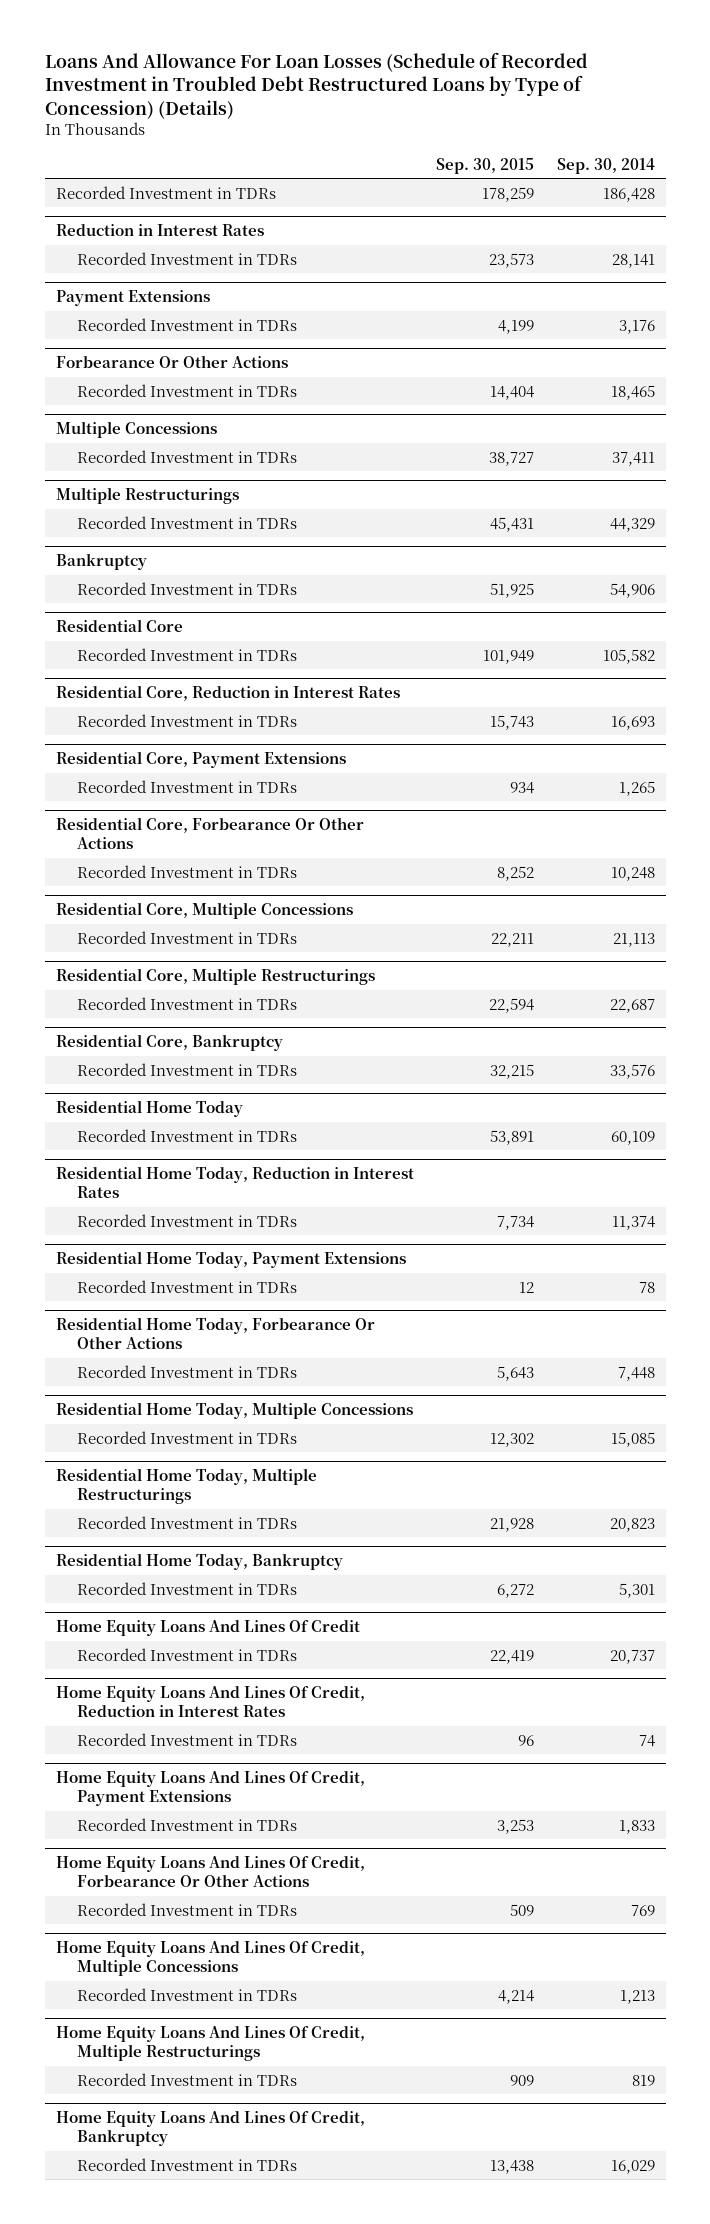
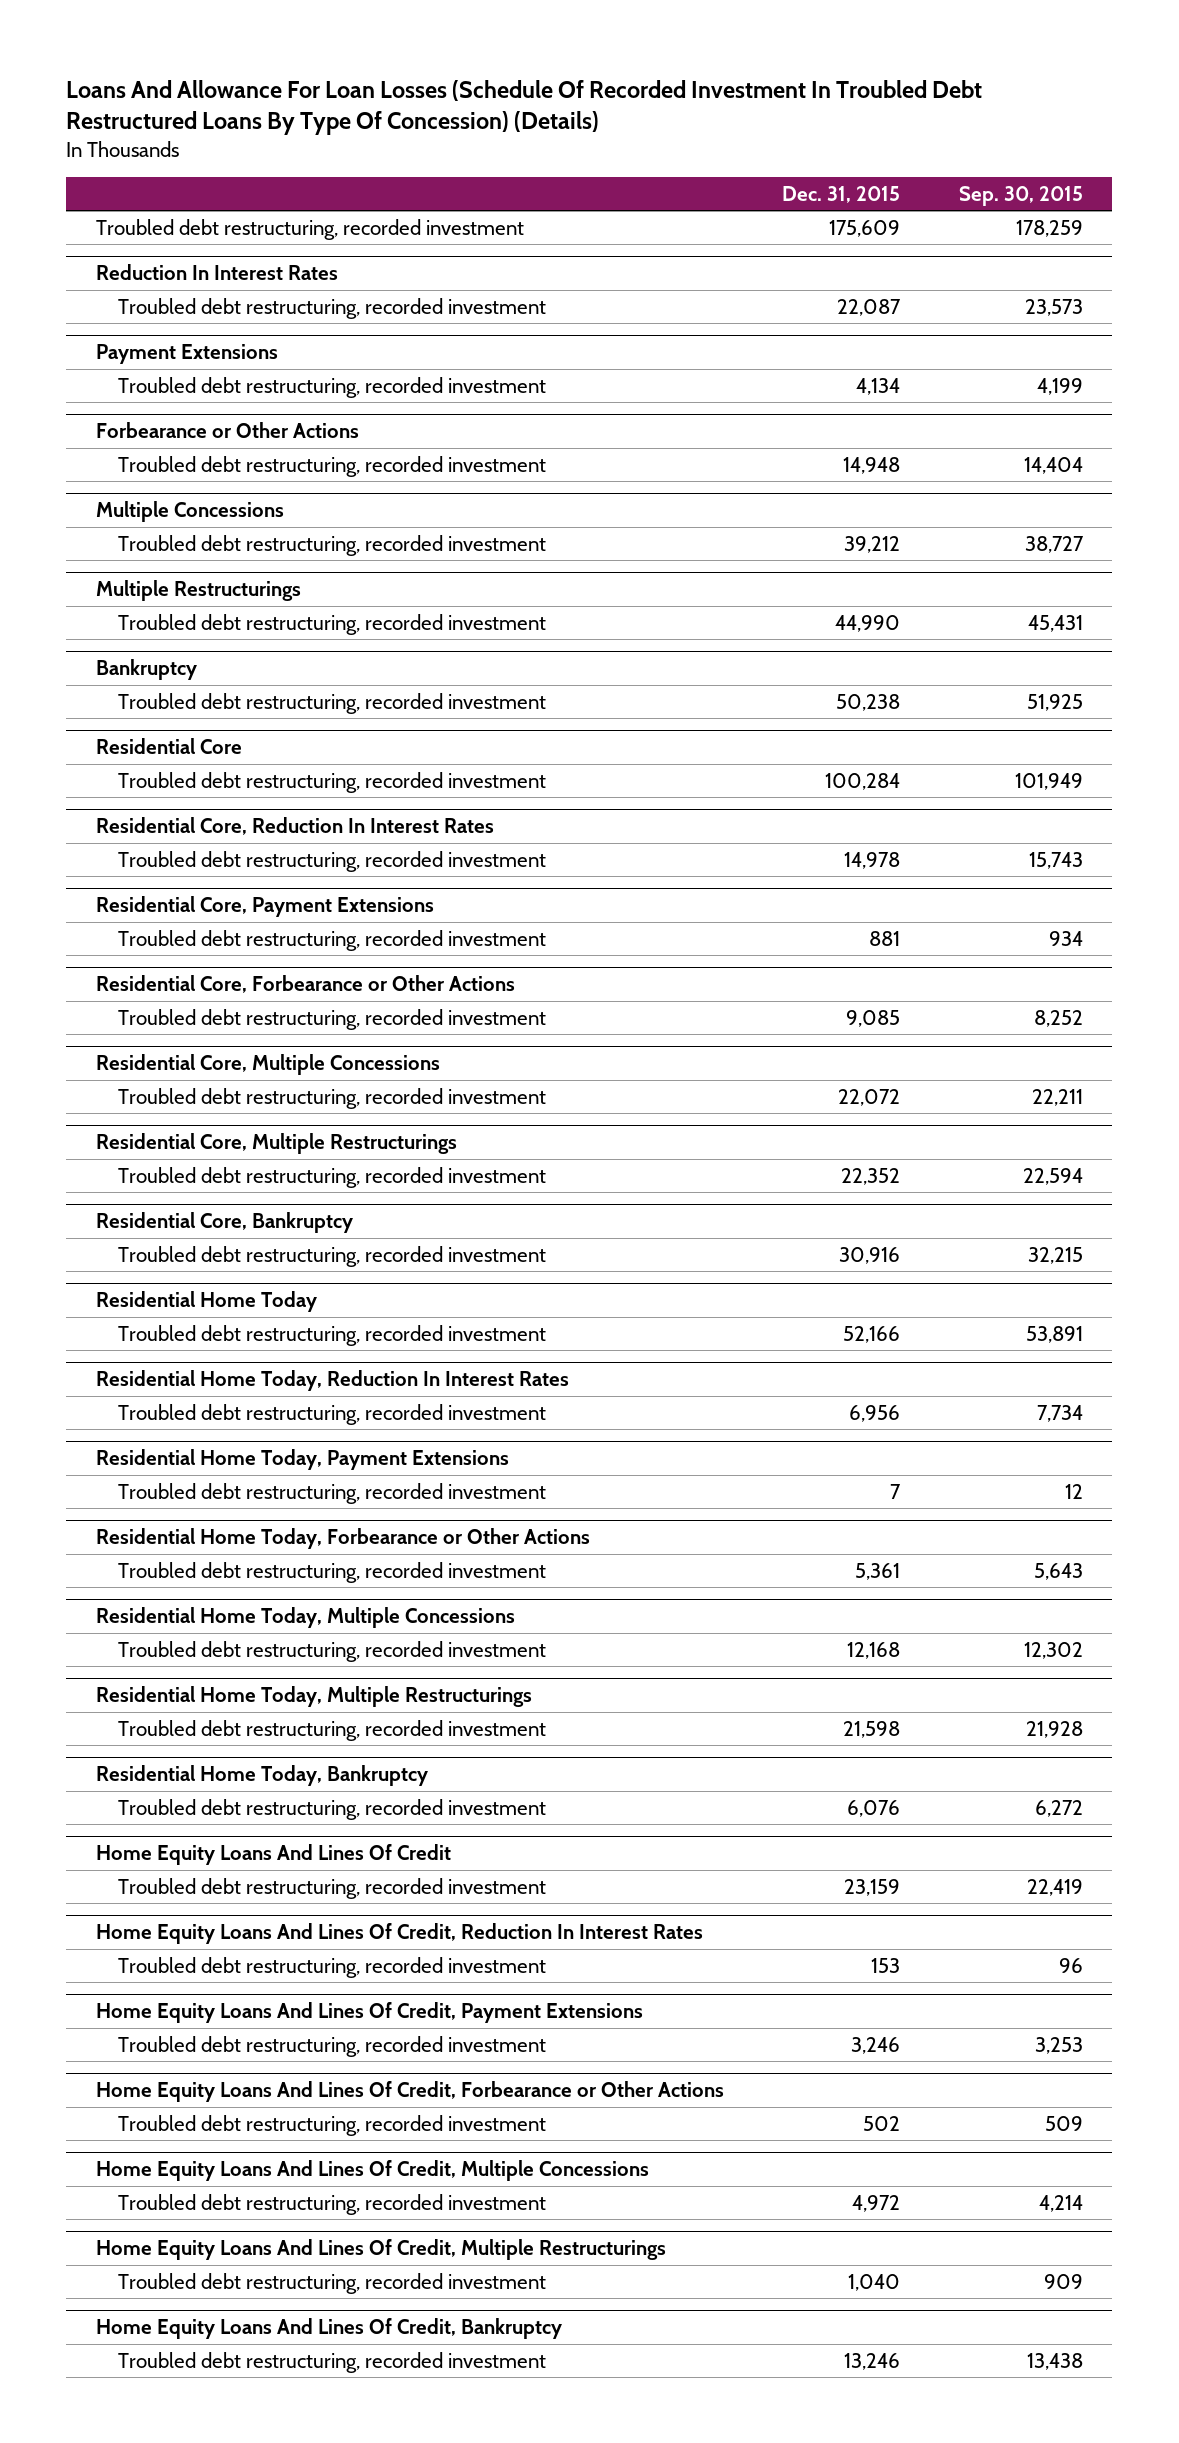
[44,52,588,119] Loans And Allowance For Loan Losses (Schedule of Recorded Investment in Troubled Debt Restructured Loans by Type of Concession) (Details) -> [66,79,983,136] Loans And Allowance For Loan Losses (Schedule Of Recorded Investment In Troubled Debt Restructured Loans By Type Of Concession) (Details)
[556,157,655,174] Sep. 30, 2014 -> none
none -> [782,185,901,203] Dec. 31, 2015
[55,185,276,199] Recorded Investment in TDRs -> [95,218,524,240] Troubled debt restructuring, recorded investment
[55,224,264,237] Reduction in Interest Rates -> [95,264,338,281] Reduction In Interest Rates
[77,251,298,265] Recorded Investment in TDRs -> [117,297,546,319] Troubled debt restructuring, recorded investment
[77,317,298,331] Recorded Investment in TDRs -> [117,376,546,398] Troubled debt restructuring, recorded investment
[55,355,288,369] Forbearance Or Other Actions -> [95,422,359,439] Forbearance or Other Actions
[77,383,298,397] Recorded Investment in TDRs -> [117,455,546,477] Troubled debt restructuring, recorded investment
[77,449,298,463] Recorded Investment in TDRs -> [117,534,546,556] Troubled debt restructuring, recorded investment
[77,515,298,529] Recorded Investment in TDRs -> [117,613,546,635] Troubled debt restructuring, recorded investment
[77,581,298,595] Recorded Investment in TDRs -> [117,692,546,714] Troubled debt restructuring, recorded investment
[77,647,298,661] Recorded Investment in TDRs -> [117,771,546,793] Troubled debt restructuring, recorded investment
[55,685,400,702] Residential Core, Reduction in Interest Rates -> [95,817,494,836] Residential Core, Reduction In Interest Rates
[77,713,298,727] Recorded Investment in TDRs -> [117,850,546,872] Troubled debt restructuring, recorded investment
[77,779,298,793] Recorded Investment in TDRs -> [117,929,546,951] Troubled debt restructuring, recorded investment
[55,817,364,850] Residential Core, Forbearance Or Other Actions -> [95,975,515,994] Residential Core, Forbearance or Other Actions
[77,864,298,878] Recorded Investment in TDRs -> [117,1008,546,1030] Troubled debt restructuring, recorded investment
[77,930,298,944] Recorded Investment in TDRs -> [117,1087,546,1109] Troubled debt restructuring, recorded investment
[77,996,298,1010] Recorded Investment in TDRs -> [117,1166,546,1188] Troubled debt restructuring, recorded investment
[77,1062,298,1076] Recorded Investment in TDRs -> [117,1245,546,1267] Troubled debt restructuring, recorded investment
[77,1128,298,1142] Recorded Investment in TDRs -> [117,1324,546,1346] Troubled debt restructuring, recorded investment
[55,1166,414,1199] Residential Home Today, Reduction in Interest Rates -> [95,1370,569,1392] Residential Home Today, Reduction In Interest Rates
[77,1213,298,1227] Recorded Investment in TDRs -> [117,1403,546,1425] Troubled debt restructuring, recorded investment
[77,1279,298,1293] Recorded Investment in TDRs -> [117,1482,546,1504] Troubled debt restructuring, recorded investment
[55,1317,375,1350] Residential Home Today, Forbearance Or Other Actions -> [95,1528,590,1550] Residential Home Today, Forbearance or Other Actions
[77,1364,298,1378] Recorded Investment in TDRs -> [117,1561,546,1583] Troubled debt restructuring, recorded investment
[77,1430,298,1444] Recorded Investment in TDRs -> [117,1640,546,1662] Troubled debt restructuring, recorded investment
[77,1515,298,1529] Recorded Investment in TDRs -> [117,1719,546,1741] Troubled debt restructuring, recorded investment
[77,1581,298,1595] Recorded Investment in TDRs -> [117,1798,546,1820] Troubled debt restructuring, recorded investment
[77,1647,298,1661] Recorded Investment in TDRs -> [117,1877,546,1899] Troubled debt restructuring, recorded investment
[55,1686,365,1718] Home Equity Loans And Lines Of Credit, Reduction in Interest Rates -> [95,1923,703,1945] Home Equity Loans And Lines Of Credit, Reduction In Interest Rates
[77,1732,298,1746] Recorded Investment in TDRs -> [117,1956,546,1978] Troubled debt restructuring, recorded investment
[77,1817,298,1831] Recorded Investment in TDRs -> [117,2035,546,2057] Troubled debt restructuring, recorded investment
[55,1856,365,1888] Home Equity Loans And Lines Of Credit, Forbearance Or Other Actions -> [95,2081,724,2103] Home Equity Loans And Lines Of Credit, Forbearance or Other Actions
[77,1902,298,1916] Recorded Investment in TDRs -> [117,2114,546,2136] Troubled debt restructuring, recorded investment
[77,1987,298,2001] Recorded Investment in TDRs -> [117,2193,546,2215] Troubled debt restructuring, recorded investment
[77,2072,298,2086] Recorded Investment in TDRs -> [117,2272,546,2294] Troubled debt restructuring, recorded investment
[77,2157,298,2171] Recorded Investment in TDRs -> [117,2351,546,2373] Troubled debt restructuring, recorded investment

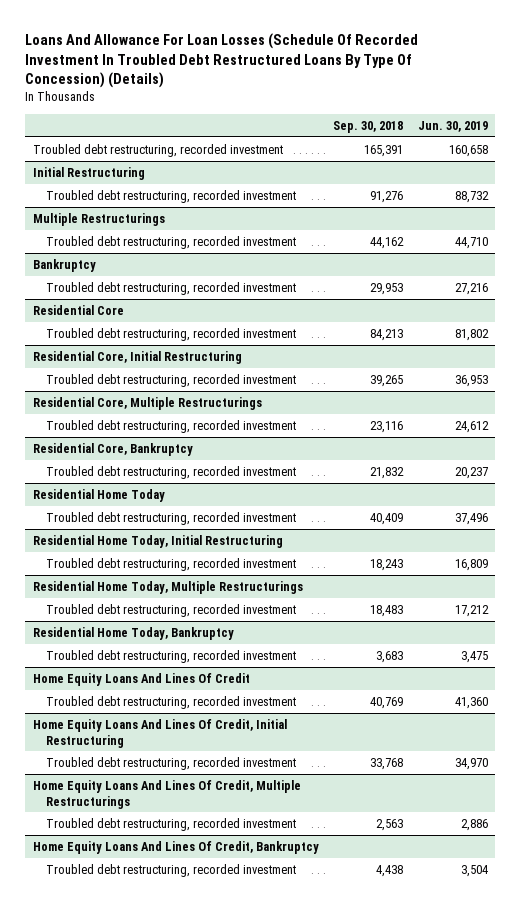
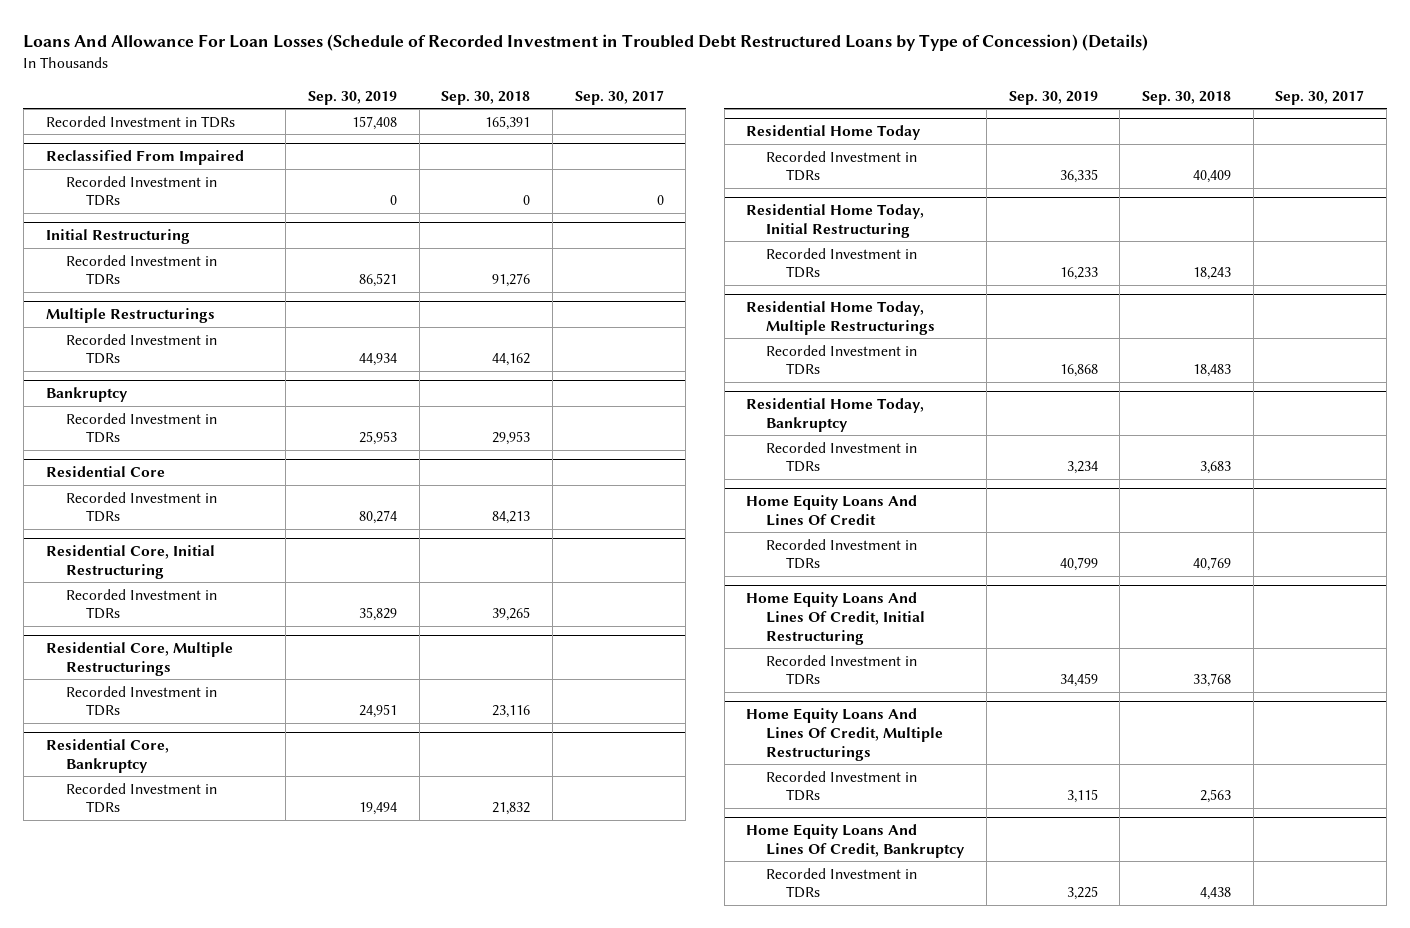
[25,33,419,89] Loans And Allowance For Loan Losses (Schedule Of Recorded Investment In Troubled Debt Restructured Loans By Type Of Concession) (Details) -> [23,34,1149,52] Loans And Allowance For Loan Losses (Schedule of Recorded Investment in Troubled Debt Restructured Loans by Type of Concession) (Details)
[417,120,488,132] Jun. 30, 2019 -> none
none -> [307,90,397,105] Sep. 30, 2019
none -> [574,89,664,105] Sep. 30, 2017
[32,143,283,157] Troubled debt restructuring, recorded investment -> [45,115,235,128] Recorded Investment in TDRs
none -> [45,149,244,165] Reclassified From Impaired
none -> [65,175,217,207] Recorded Investment in TDRs
[46,189,297,203] Troubled debt restructuring, recorded investment -> [65,254,217,286] Recorded Investment in TDRs
[46,235,297,249] Troubled debt restructuring, recorded investment -> [65,333,217,365] Recorded Investment in TDRs
[46,281,297,295] Troubled debt restructuring, recorded investment -> [65,412,217,444] Recorded Investment in TDRs
[46,327,297,341] Troubled debt restructuring, recorded investment -> [65,491,217,523] Recorded Investment in TDRs
[46,373,297,387] Troubled debt restructuring, recorded investment -> [65,588,217,620] Recorded Investment in TDRs
[46,419,297,433] Troubled debt restructuring, recorded investment -> [65,685,217,717] Recorded Investment in TDRs
[46,465,297,479] Troubled debt restructuring, recorded investment -> [65,782,217,814] Recorded Investment in TDRs
[46,511,297,525] Troubled debt restructuring, recorded investment -> [766,150,918,182] Recorded Investment in TDRs
[46,557,297,571] Troubled debt restructuring, recorded investment -> [766,247,918,279] Recorded Investment in TDRs
[46,603,297,617] Troubled debt restructuring, recorded investment -> [766,344,918,376] Recorded Investment in TDRs
[46,649,297,663] Troubled debt restructuring, recorded investment -> [766,441,918,473] Recorded Investment in TDRs
[46,695,297,709] Troubled debt restructuring, recorded investment -> [766,538,918,570] Recorded Investment in TDRs
[46,756,297,770] Troubled debt restructuring, recorded investment -> [766,654,918,686] Recorded Investment in TDRs
[46,817,297,831] Troubled debt restructuring, recorded investment -> [766,770,918,802] Recorded Investment in TDRs
[46,863,297,877] Troubled debt restructuring, recorded investment -> [766,867,918,899] Recorded Investment in TDRs

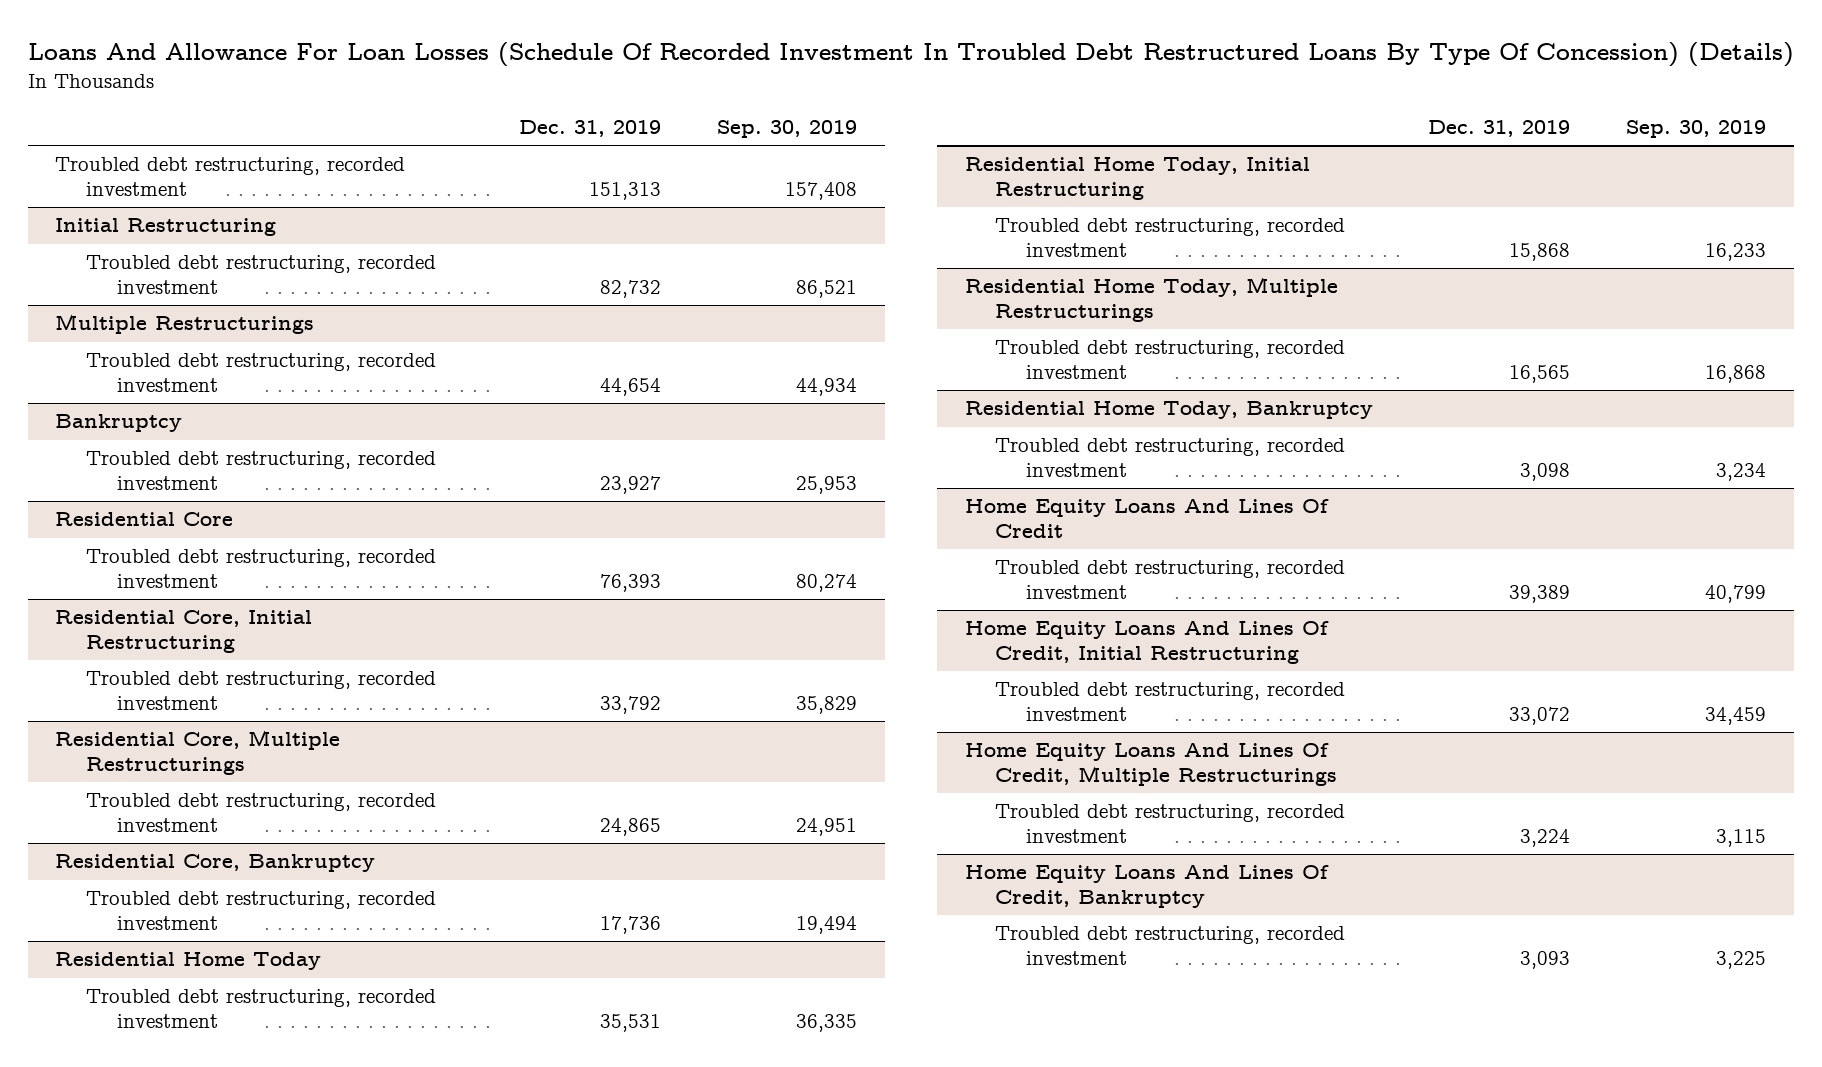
[23,34,1149,52] Loans And Allowance For Loan Losses (Schedule of Recorded Investment in Troubled Debt Restructured Loans by Type of Concession) (Details) -> [27,41,1794,67] Loans And Allowance For Loan Losses (Schedule Of Recorded Investment In Troubled Debt Restructured Loans By Type Of Concession) (Details)
[441,90,531,105] Sep. 30, 2018 -> none
[574,89,664,105] Sep. 30, 2017 -> none
none -> [519,120,662,138] Dec. 31, 2019
[45,149,244,165] Reclassified From Impaired -> none
[65,175,217,207] Recorded Investment in TDRs -> none
[45,115,235,128] Recorded Investment in TDRs -> [55,157,406,197] Troubled debt restructuring, recorded investment
[65,254,217,286] Recorded Investment in TDRs -> [86,255,437,295] Troubled debt restructuring, recorded investment
[65,333,217,365] Recorded Investment in TDRs -> [86,353,437,393] Troubled debt restructuring, recorded investment
[65,412,217,444] Recorded Investment in TDRs -> [86,451,437,491] Troubled debt restructuring, recorded investment
[65,491,217,523] Recorded Investment in TDRs -> [86,549,437,589] Troubled debt restructuring, recorded investment
[65,588,217,620] Recorded Investment in TDRs -> [86,671,437,711] Troubled debt restructuring, recorded investment
[65,685,217,717] Recorded Investment in TDRs -> [86,793,437,833] Troubled debt restructuring, recorded investment
[65,782,217,814] Recorded Investment in TDRs -> [86,891,437,931] Troubled debt restructuring, recorded investment
[766,150,918,182] Recorded Investment in TDRs -> [86,989,437,1029] Troubled debt restructuring, recorded investment
[766,247,918,279] Recorded Investment in TDRs -> [995,218,1346,258] Troubled debt restructuring, recorded investment
[766,344,918,376] Recorded Investment in TDRs -> [995,340,1346,380] Troubled debt restructuring, recorded investment
[766,441,918,473] Recorded Investment in TDRs -> [995,438,1346,478] Troubled debt restructuring, recorded investment
[766,538,918,570] Recorded Investment in TDRs -> [995,560,1346,600] Troubled debt restructuring, recorded investment
[766,654,918,686] Recorded Investment in TDRs -> [995,682,1346,722] Troubled debt restructuring, recorded investment
[766,770,918,802] Recorded Investment in TDRs -> [995,804,1346,844] Troubled debt restructuring, recorded investment
[766,867,918,899] Recorded Investment in TDRs -> [995,926,1346,966] Troubled debt restructuring, recorded investment

